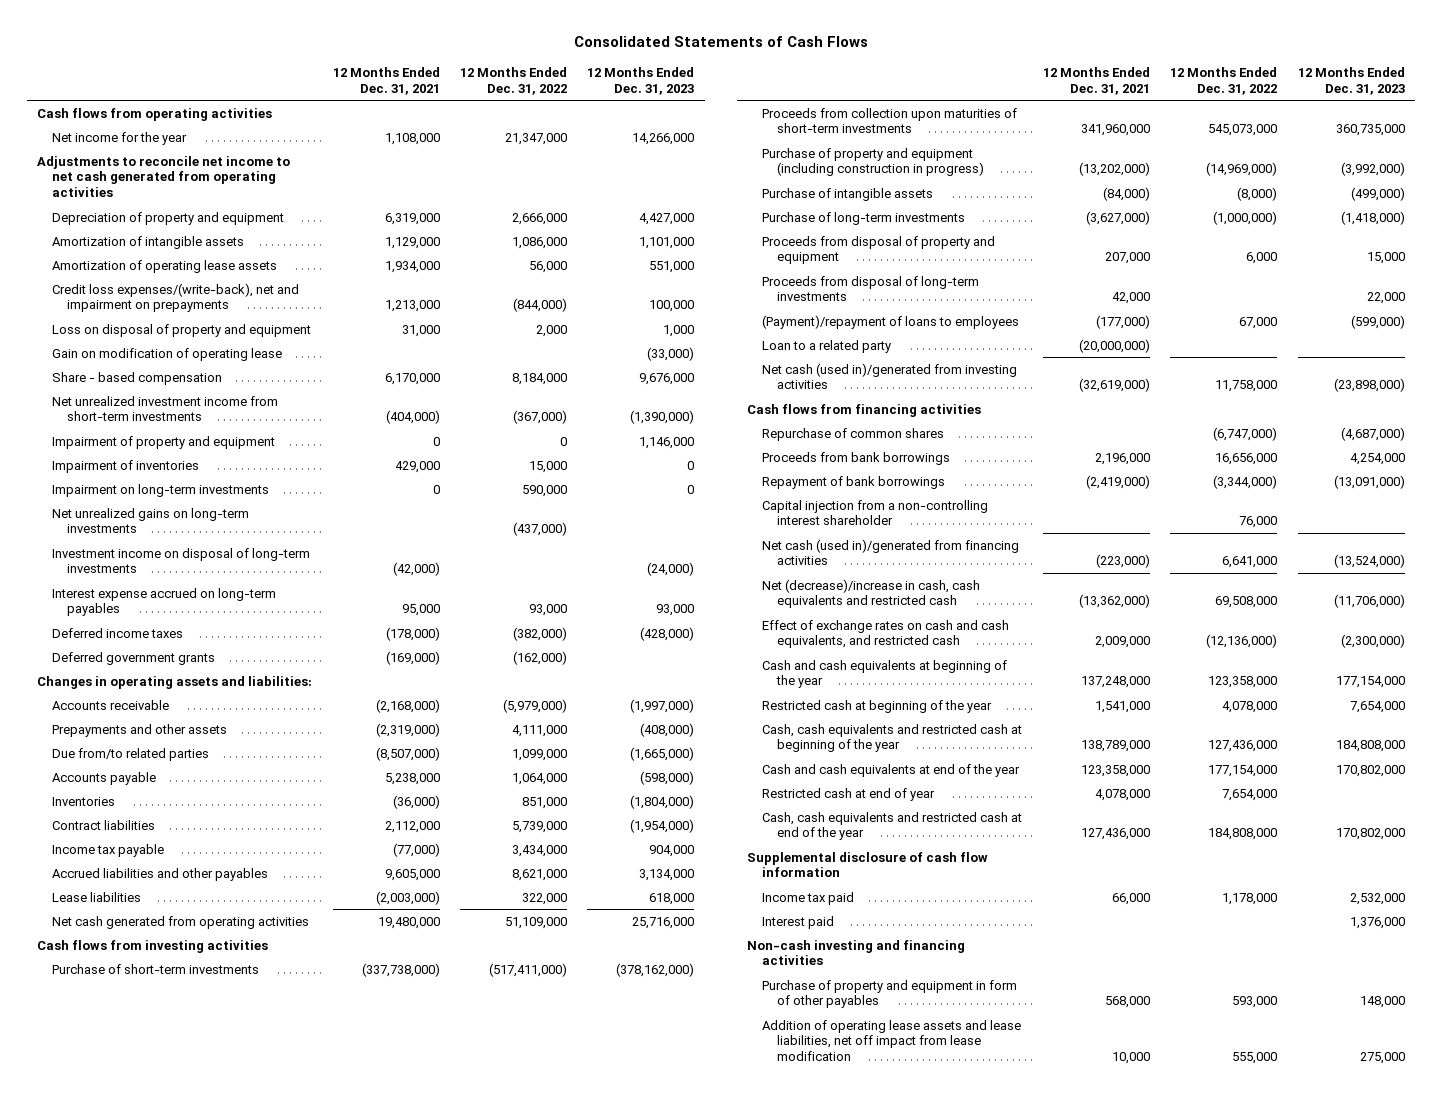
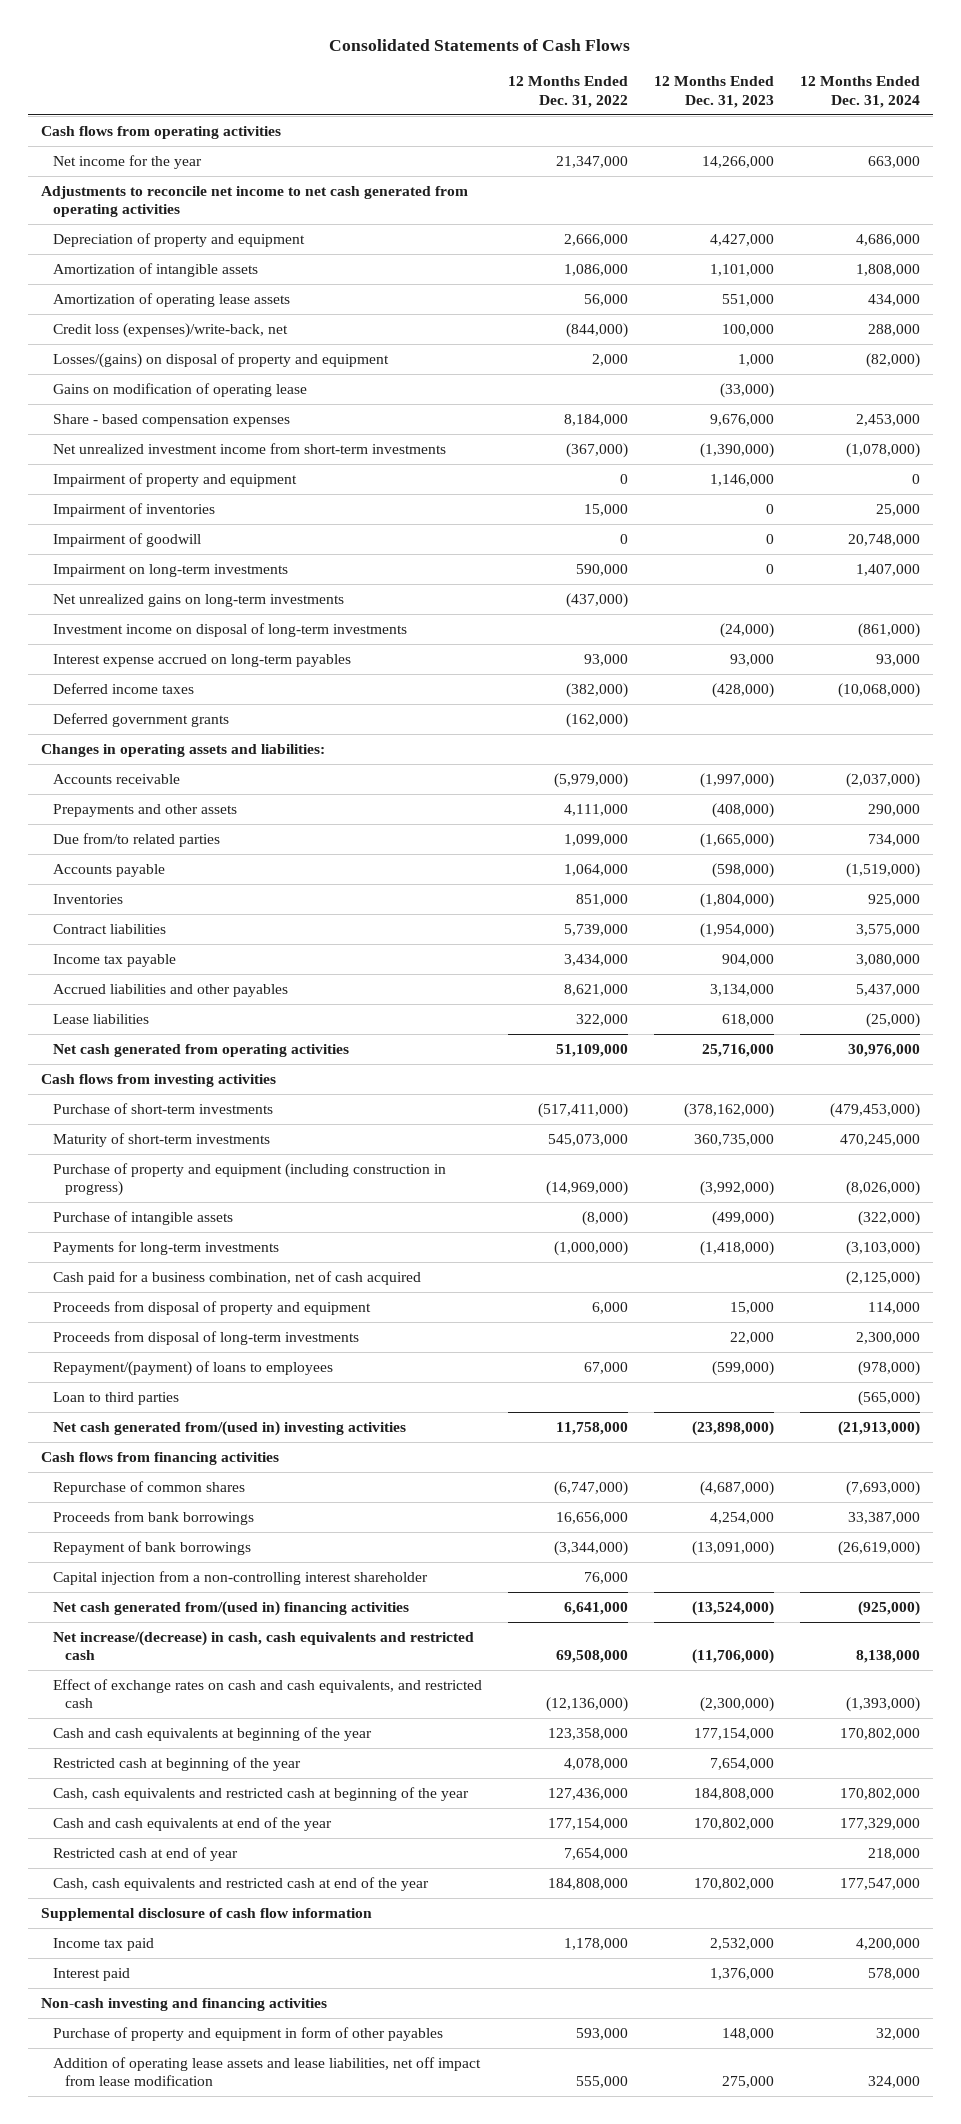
[332,67,440,95] 12 Months Ended Dec. 31, 2021 -> none
none -> [800,76,921,108] 12 Months Ended Dec. 31, 2024
[52,282,300,313] Credit loss expenses/(write-back), net and impairment on prepayments -> [52,322,288,338] Credit loss (expenses)/write-back, net
[52,323,312,337] Loss on disposal of property and equipment -> [52,352,389,368] Losses/(gains) on disposal of property and equipment
[52,347,283,361] Gain on modification of operating lease -> [52,382,307,397] Gains on modification of operating lease
[52,371,223,385] Share - based compensation -> [52,413,290,427] Share - based compensation expenses
none -> [52,532,201,547] Impairment of goodwill
[762,107,1018,134] Proceeds from collection upon maturities of short-term investments -> [52,1132,270,1147] Maturity of short-term investments
[762,211,966,225] Purchase of long-term investments -> [52,1240,279,1255] Payments for long-term investments
none -> [52,1270,421,1285] Cash paid for a business combination, net of cash acquired
[762,339,892,353] Loan to a related party -> none
[762,314,1020,329] (Payment)/repayment of loans to employees -> [52,1360,333,1376] Repayment/(payment) of loans to employees
none -> [52,1391,179,1405] Loan to third parties
[762,362,1018,390] Net cash (used in)/generated from investing activities -> [52,1420,406,1436] Net cash generated from/(used in) investing activities
[762,538,1020,566] Net cash (used in)/generated from financing activities -> [52,1600,409,1616] Net cash generated from/(used in) financing activities
[762,578,981,609] Net (decrease)/increase in cash, cash equivalents and restricted cash -> [52,1630,474,1661] Net increase/(decrease) in cash, cash equivalents and restricted cash

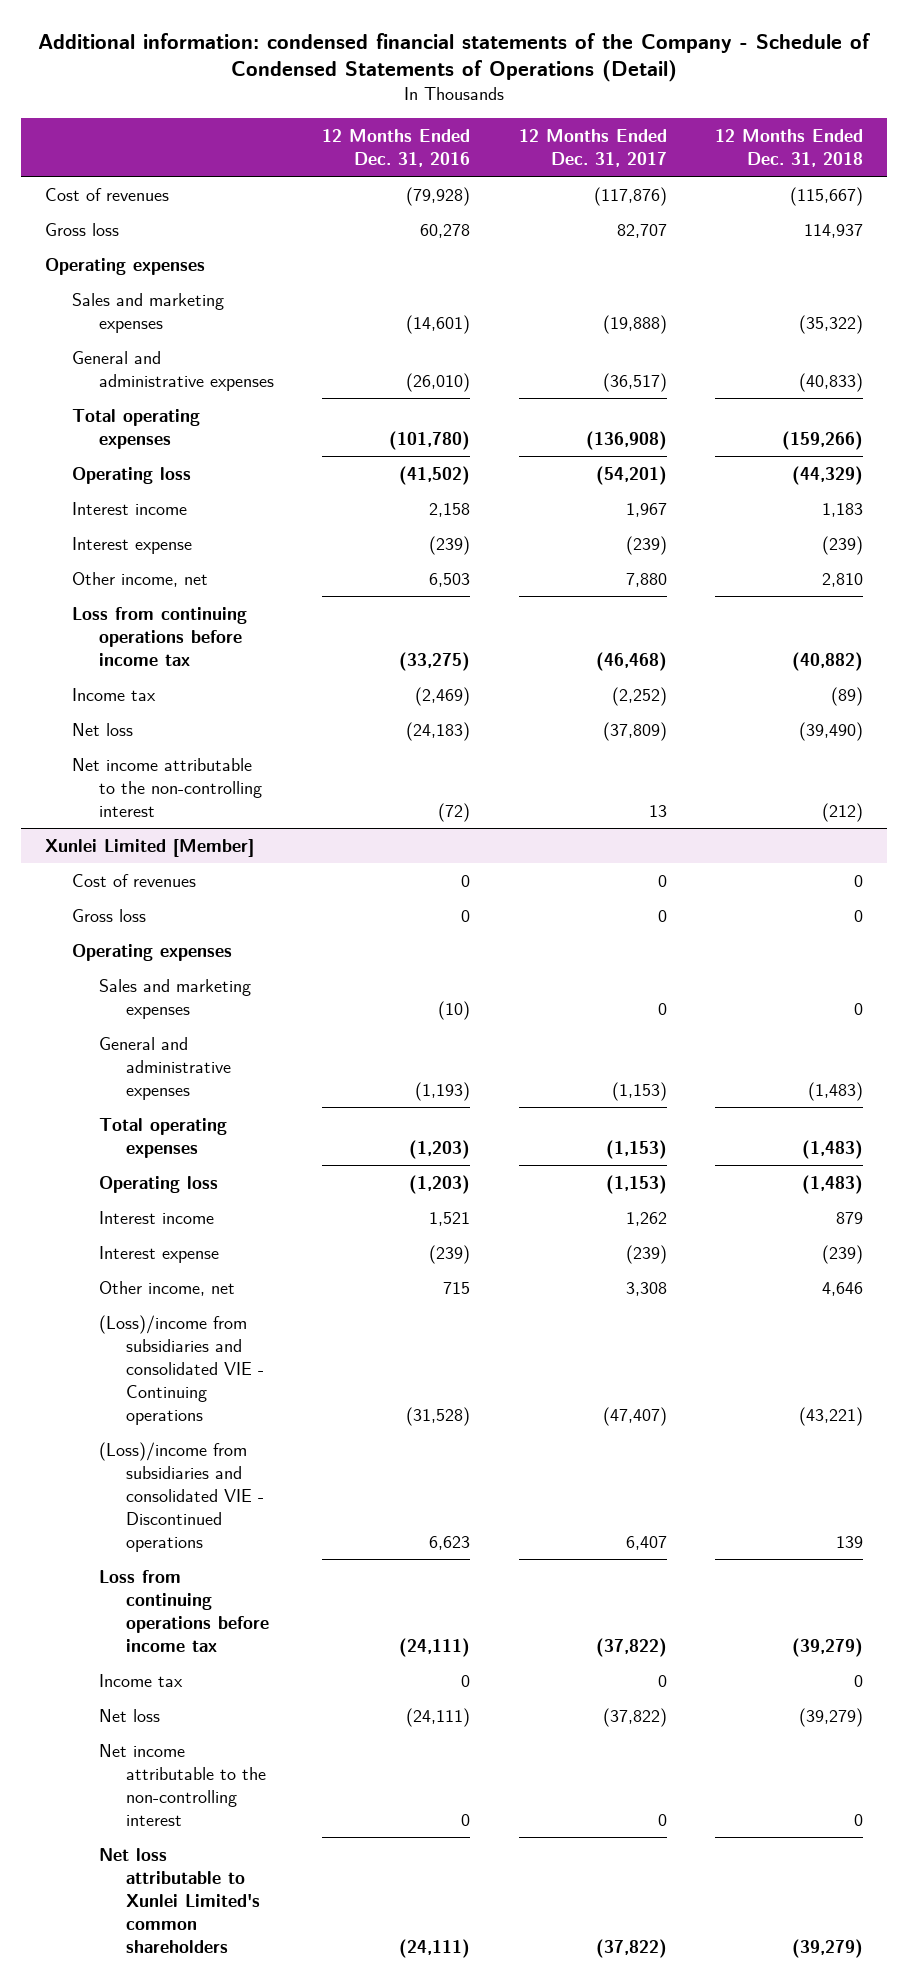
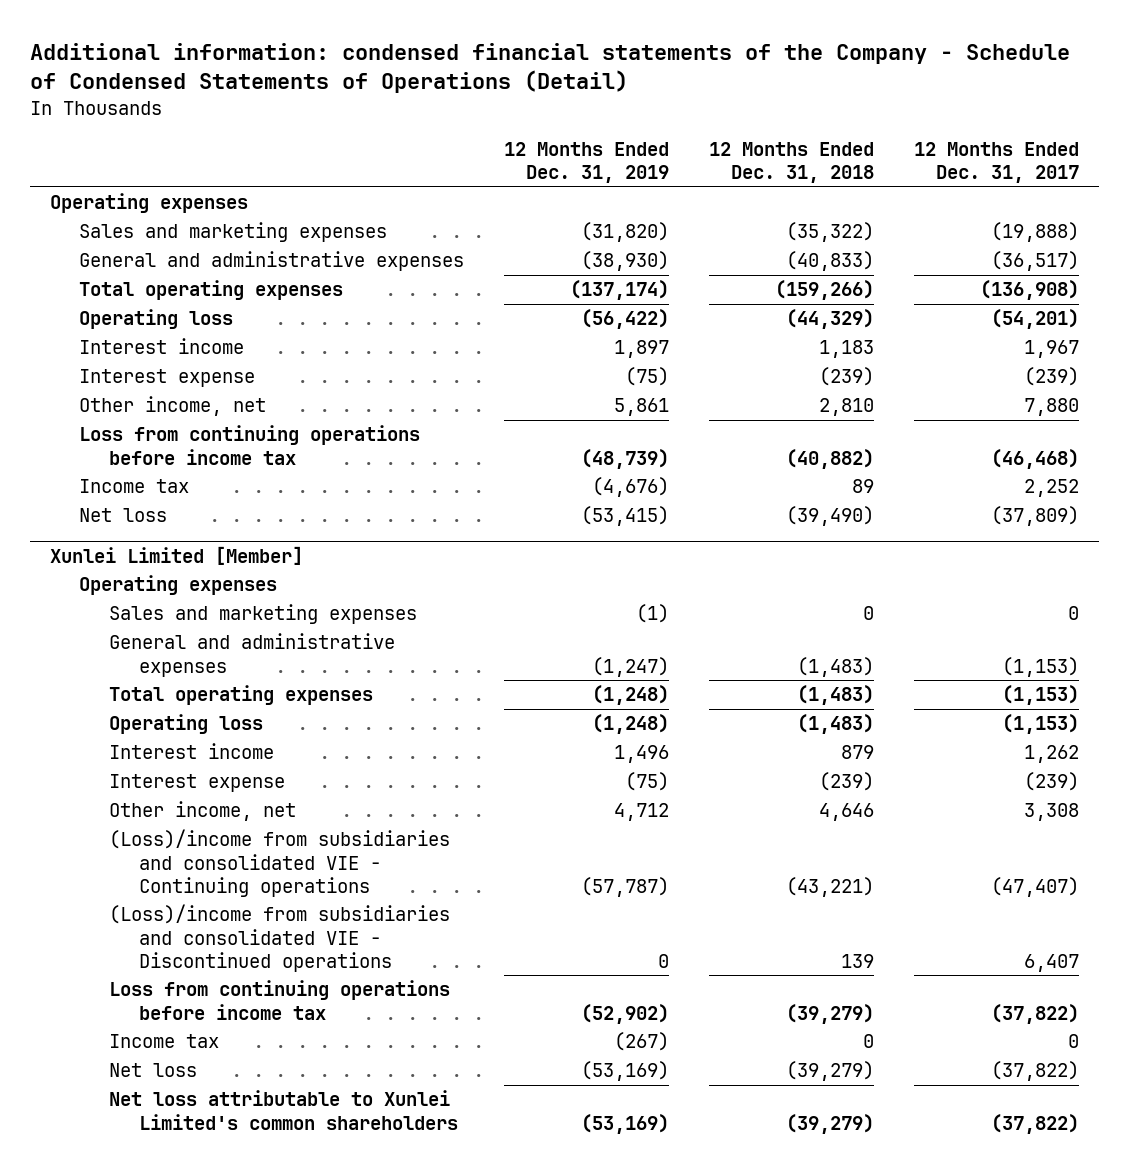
[322,129,471,168] 12 Months Ended Dec. 31, 2016 -> none
none -> [504,141,670,184] 12 Months Ended Dec. 31, 2019
[45,187,170,201] Cost of revenues -> none
[45,222,120,236] Gross loss -> none
[611,686,667,706] (2,252) -> [1024,479,1080,498] 2,252
[831,686,864,706] (89) -> [852,479,875,494] 89
[72,757,263,817] Net income attributable to the non-controlling interest -> none
[72,873,197,887] Cost of revenues -> none
[72,908,147,922] Gross loss -> none
[99,1743,266,1826] Net income attributable to the non-controlling interest -> none

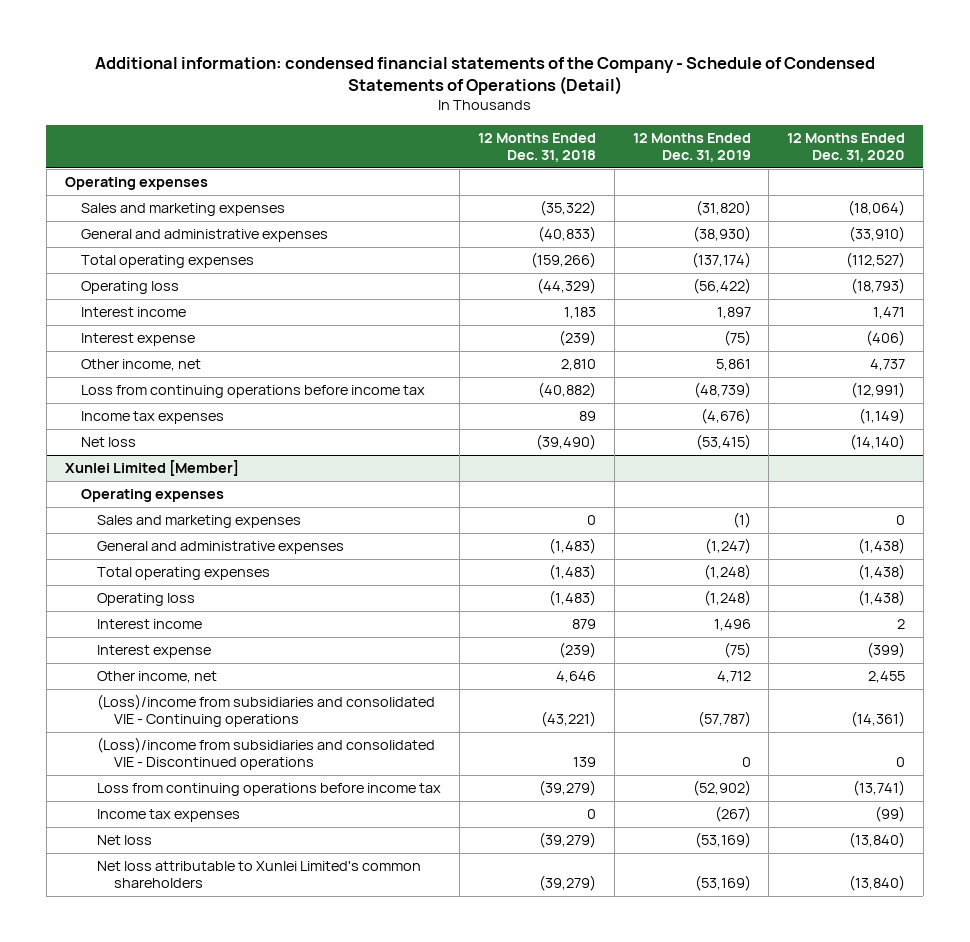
[914,141,1080,184] 12 Months Ended Dec. 31, 2017 -> none
none -> [787,132,906,163] 12 Months Ended Dec. 31, 2020
[79,479,190,494] Income tax -> [81,411,225,425] Income tax expenses
[108,1034,219,1049] Income tax -> [97,809,241,823] Income tax expenses

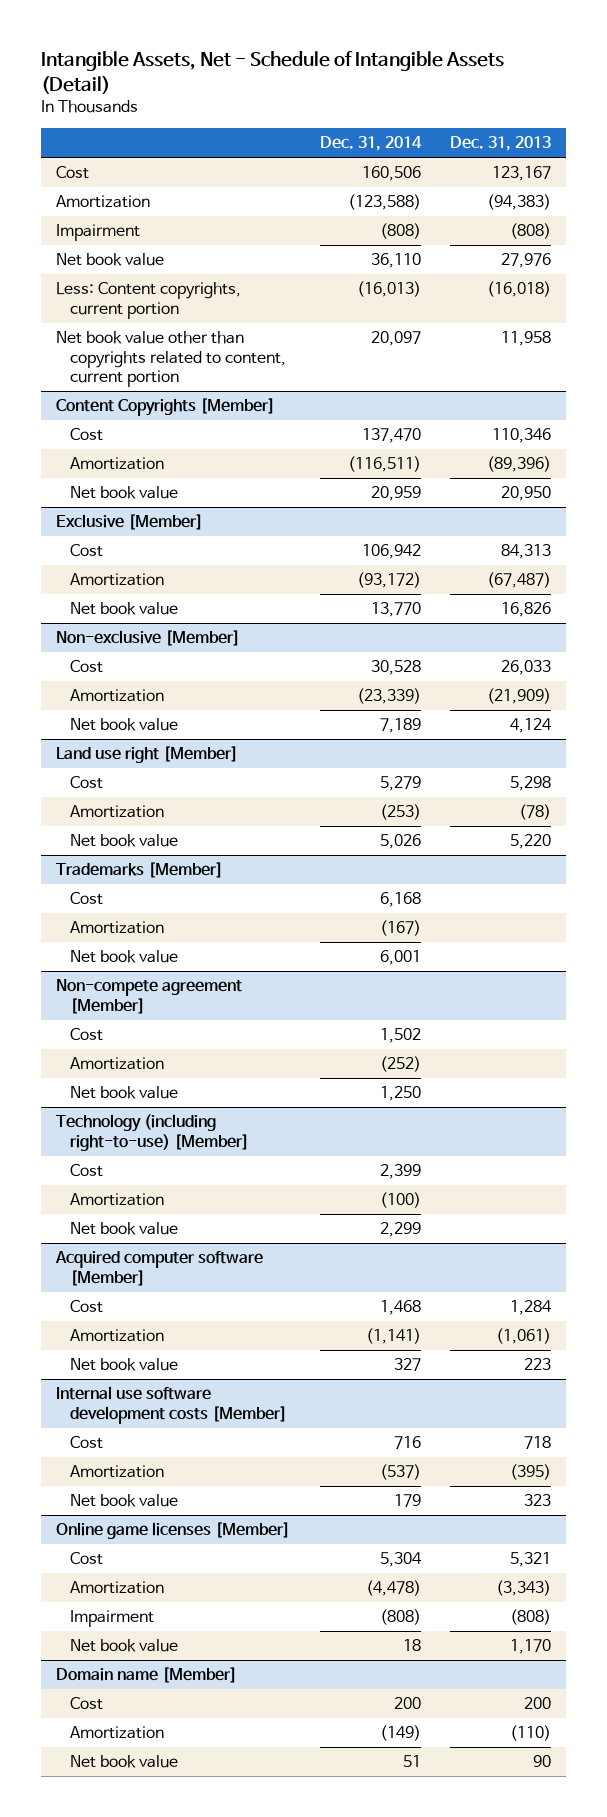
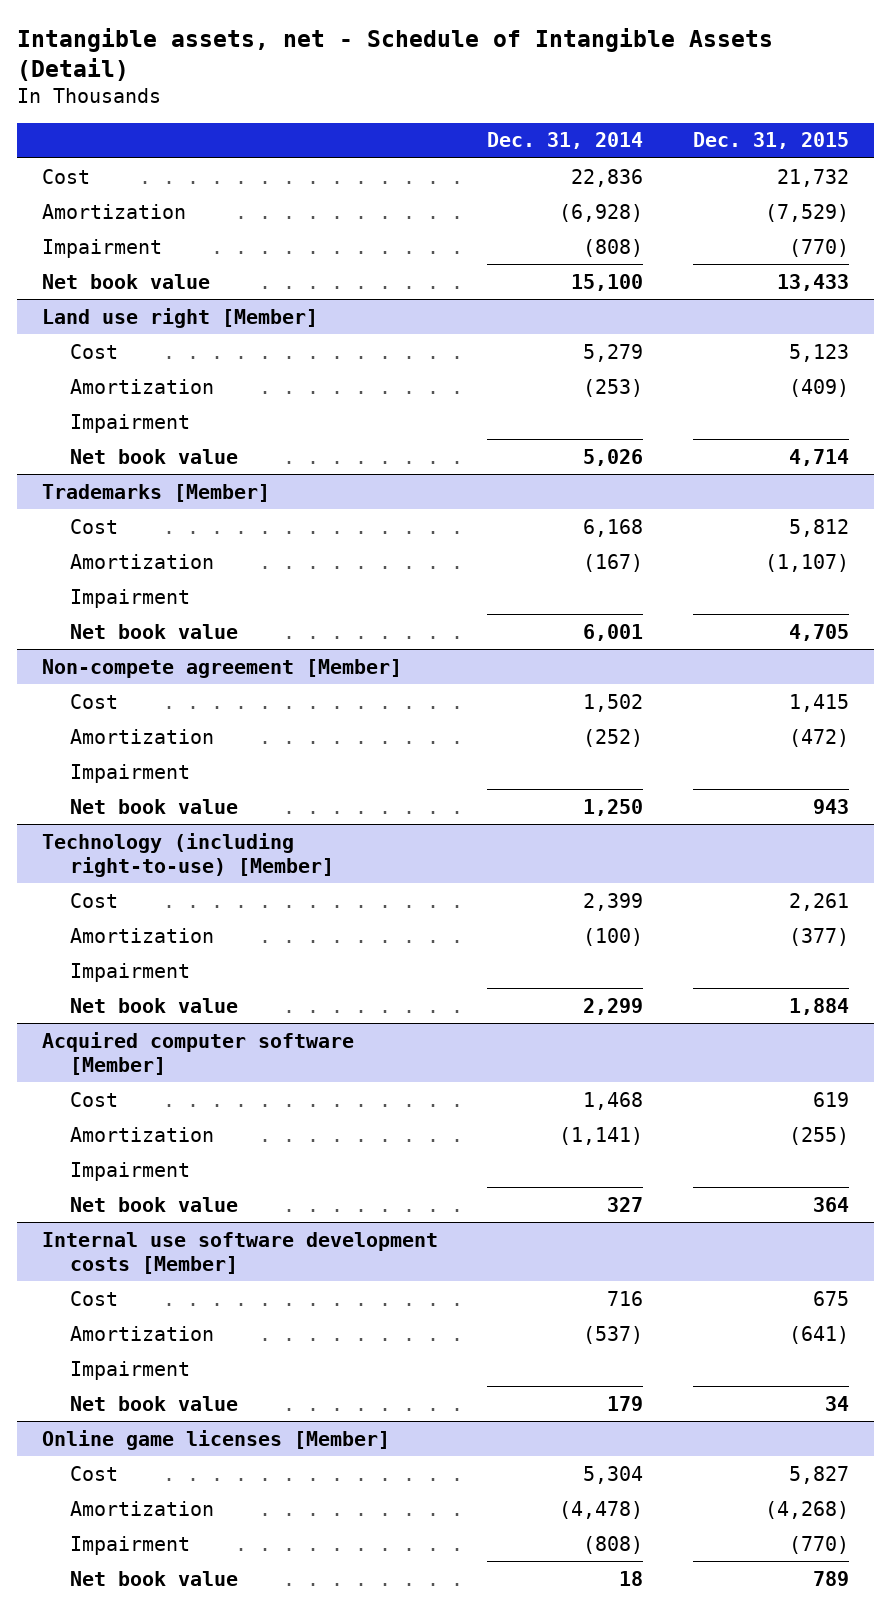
[41,50,505,94] Intangible Assets, Net - Schedule of Intangible Assets (Detail) -> [16,27,773,82] Intangible assets, net - Schedule of Intangible Assets (Detail)
[450,136,552,152] Dec. 31, 2013 -> none
none -> [693,132,850,150] Dec. 31, 2015
[361,166,421,182] 160,506 -> [571,168,644,187] 22,836
[347,194,421,211] (123,588) -> [559,203,644,222] (6,928)
[56,282,242,319] Less: Content copyrights, current portion -> none
[56,331,287,387] Net book value other than copyrights related to content, current portion -> none
[56,398,276,417] Content Copyrights [Member] -> none
[70,428,104,442] Cost -> none
[70,457,165,471] Amortization -> none
[70,486,179,500] Net book value -> none
[56,514,204,531] Exclusive [Member] -> none
[70,544,104,558] Cost -> none
[70,573,165,587] Amortization -> none
[70,602,179,616] Net book value -> none
[56,630,241,647] Non-exclusive [Member] -> none
[70,660,104,674] Cost -> none
[70,689,165,703] Amortization -> none
[70,718,179,732] Net book value -> none
[370,253,421,269] 36,110 -> [571,273,644,291] 15,100
none -> [69,413,190,433] Impairment
none -> [69,588,190,608] Impairment
none -> [69,763,190,783] Impairment
none -> [69,962,190,982] Impairment
none -> [69,1161,190,1181] Impairment
none -> [69,1360,190,1380] Impairment
[56,1667,238,1684] Domain name [Member] -> none
[70,1697,104,1711] Cost -> none
[70,1726,165,1740] Amortization -> none
[70,1755,179,1769] Net book value -> none

